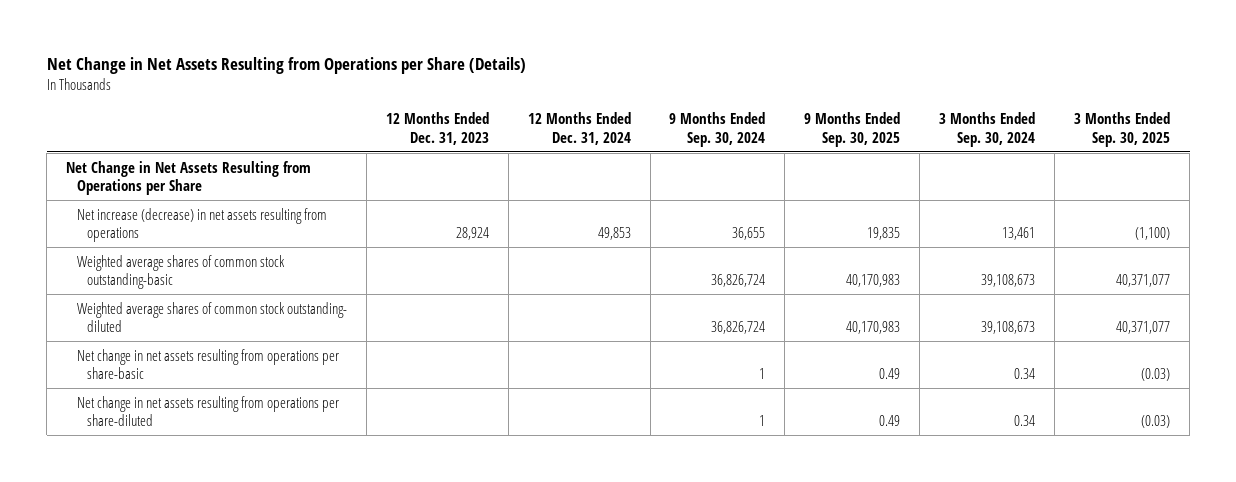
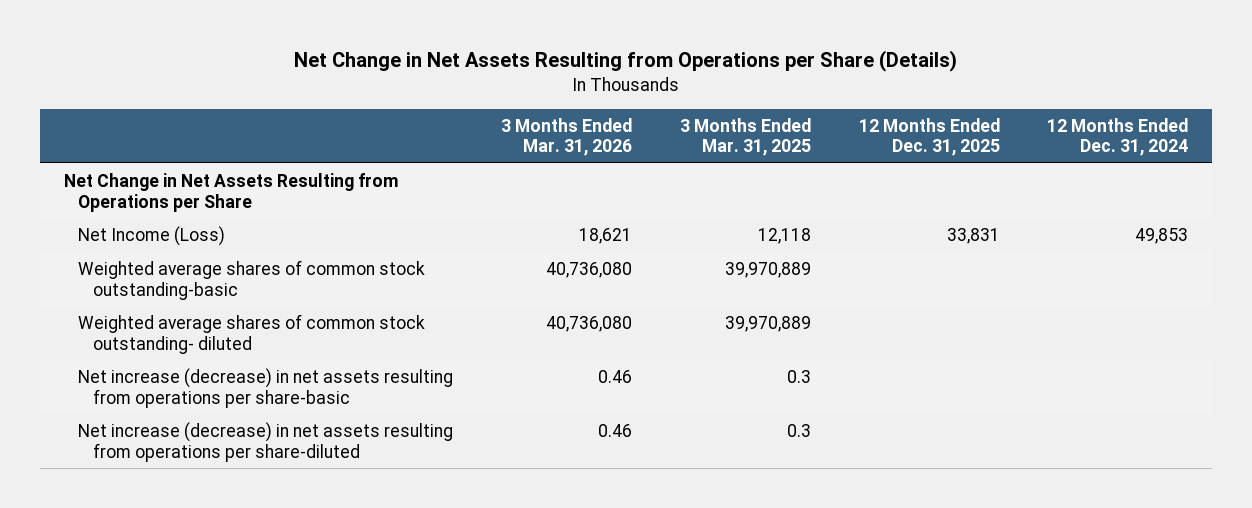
[385,112,489,145] 12 Months Ended Dec. 31, 2023 -> none
[669,112,766,147] 9 Months Ended Sep. 30, 2024 -> none
[804,112,901,147] 9 Months Ended Sep. 30, 2025 -> none
[939,112,1036,147] 3 Months Ended Sep. 30, 2024 -> none
[1074,112,1171,147] 3 Months Ended Sep. 30, 2025 -> none
none -> [500,117,632,157] 3 Months Ended Mar. 31, 2026
none -> [679,117,811,157] 3 Months Ended Mar. 31, 2025
none -> [858,117,1000,157] 12 Months Ended Dec. 31, 2025
[76,207,327,243] Net increase (decrease) in net assets resulting from operations -> [78,226,226,247] Net Income (Loss)
[76,348,339,380] Net change in net assets resulting from operations per share-basic -> [78,368,454,408] Net increase (decrease) in net assets resulting from operations per share-basic
[76,395,339,427] Net change in net assets resulting from operations per share-diluted -> [78,422,454,462] Net increase (decrease) in net assets resulting from operations per share-diluted

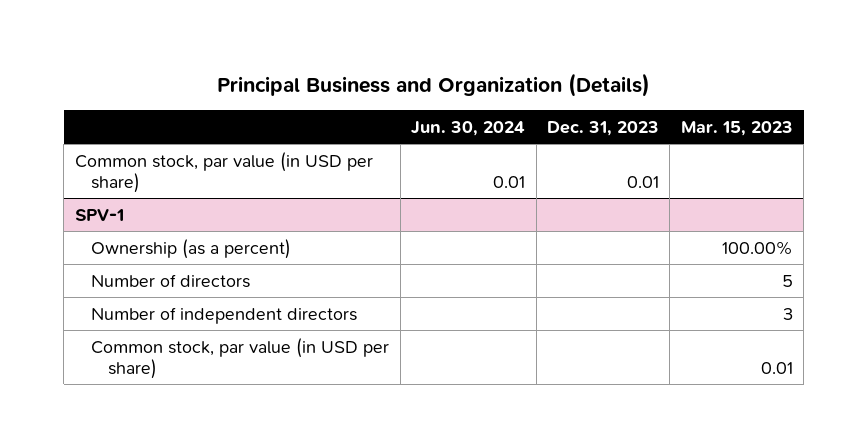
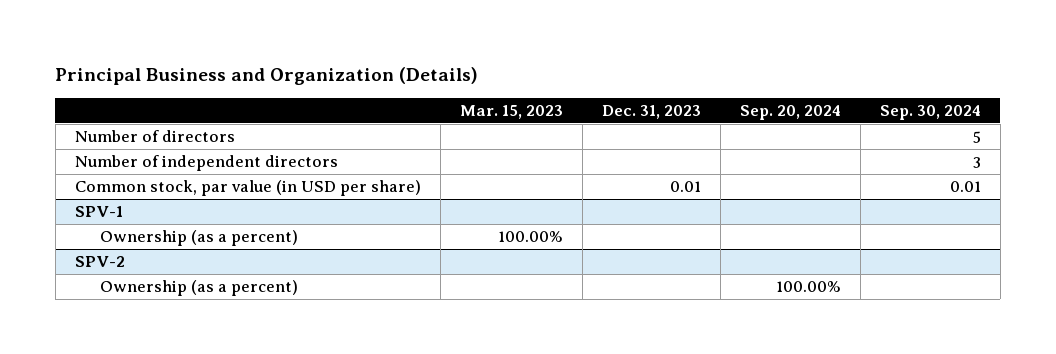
[411,120,526,136] Jun. 30, 2024 -> none
none -> [739,104,841,120] Sep. 20, 2024
none -> [879,104,981,120] Sep. 30, 2024
none -> [74,130,235,143] Number of directors
none -> [74,155,338,172] Number of independent directors
[91,273,251,288] Number of directors -> none
[91,306,358,324] Number of independent directors -> none
[91,337,390,380] Common stock, par value (in USD per share) -> none
none -> [74,256,125,268] SPV-2
none -> [99,280,298,297] Ownership (as a percent)

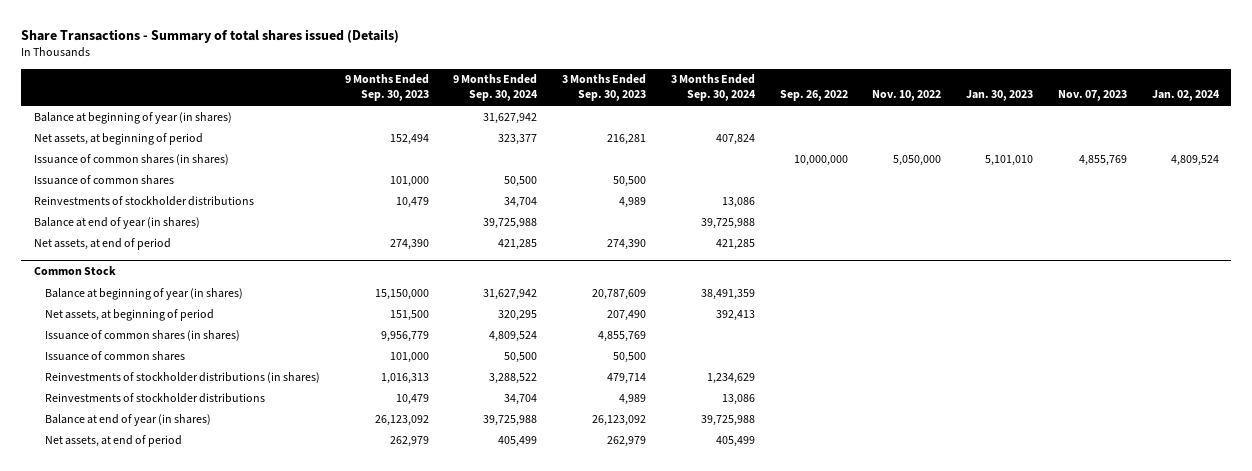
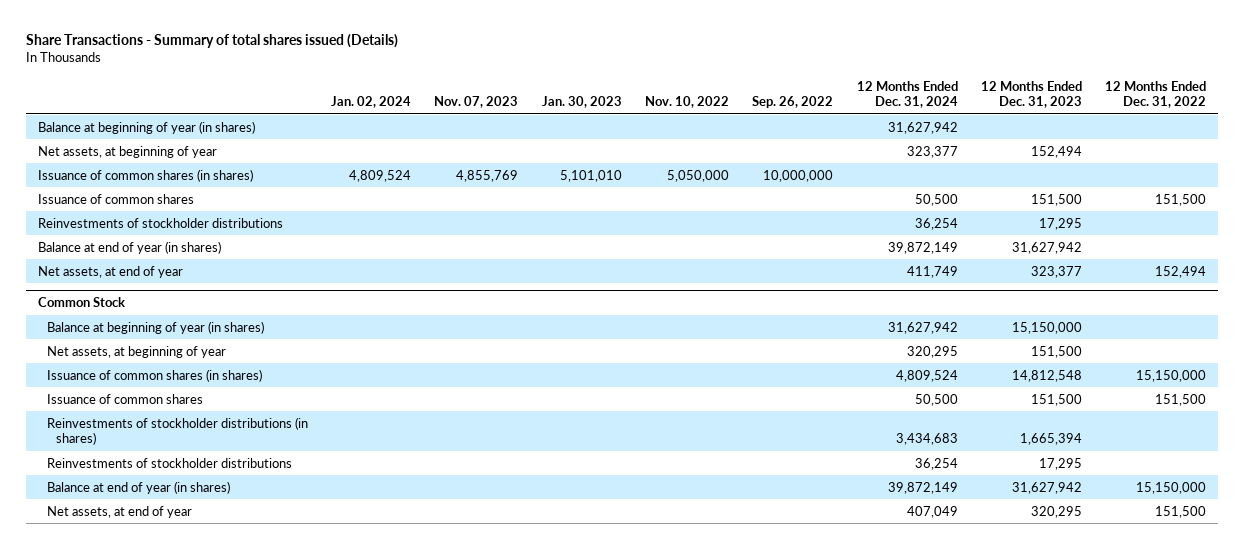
[344,74,429,102] 9 Months Ended Sep. 30, 2023 -> none
[453,74,539,102] 9 Months Ended Sep. 30, 2024 -> none
[562,74,647,102] 3 Months Ended Sep. 30, 2023 -> none
[670,74,756,102] 3 Months Ended Sep. 30, 2024 -> none
none -> [856,80,958,109] 12 Months Ended Dec. 31, 2024
none -> [980,80,1082,109] 12 Months Ended Dec. 31, 2023
none -> [1105,80,1207,109] 12 Months Ended Dec. 31, 2022
[33,132,203,145] Net assets, at beginning of period -> [37,145,217,158] Net assets, at beginning of year
[33,237,171,250] Net assets, at end of period -> [37,265,183,278] Net assets, at end of year
[44,308,214,321] Net assets, at beginning of period -> [46,345,226,358] Net assets, at beginning of year
[44,434,182,447] Net assets, at end of period -> [46,505,192,518] Net assets, at end of year

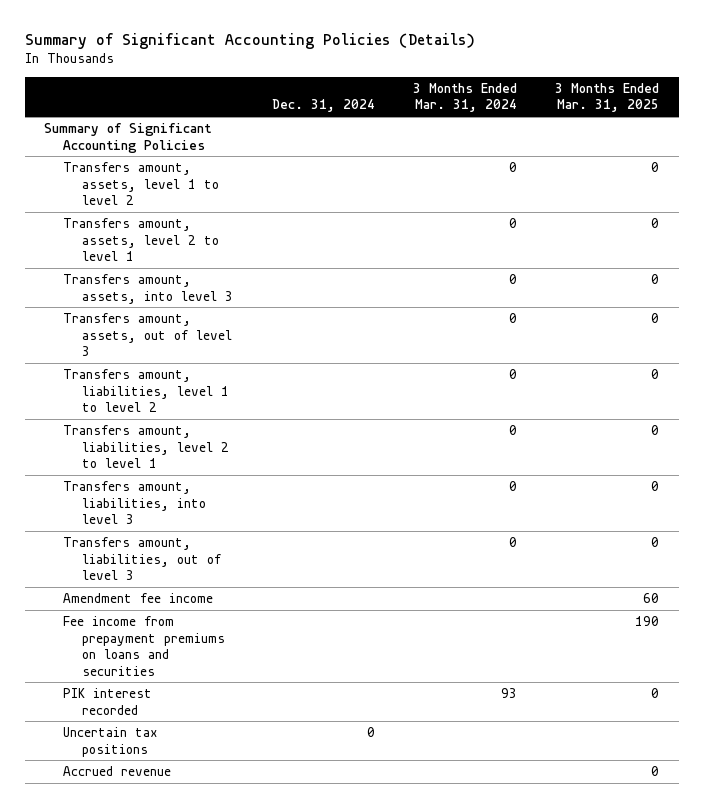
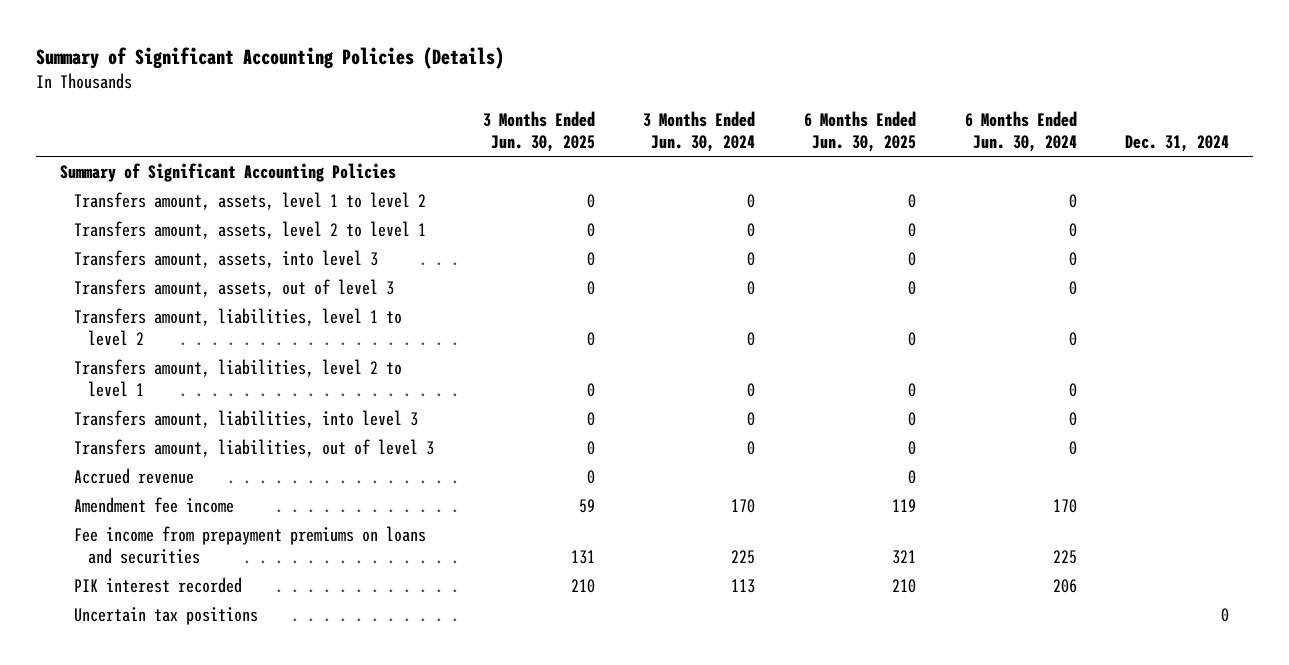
[412,82,517,113] 3 Months Ended Mar. 31, 2024 -> none
[555,82,660,113] 3 Months Ended Mar. 31, 2025 -> none
none -> [482,111,595,153] 3 Months Ended Jun. 30, 2025
none -> [643,111,756,153] 3 Months Ended Jun. 30, 2024
none -> [804,111,917,153] 6 Months Ended Jun. 30, 2025
none -> [964,111,1077,153] 6 Months Ended Jun. 30, 2024
[63,766,172,777] Accrued revenue -> [74,467,195,484] Accrued revenue

